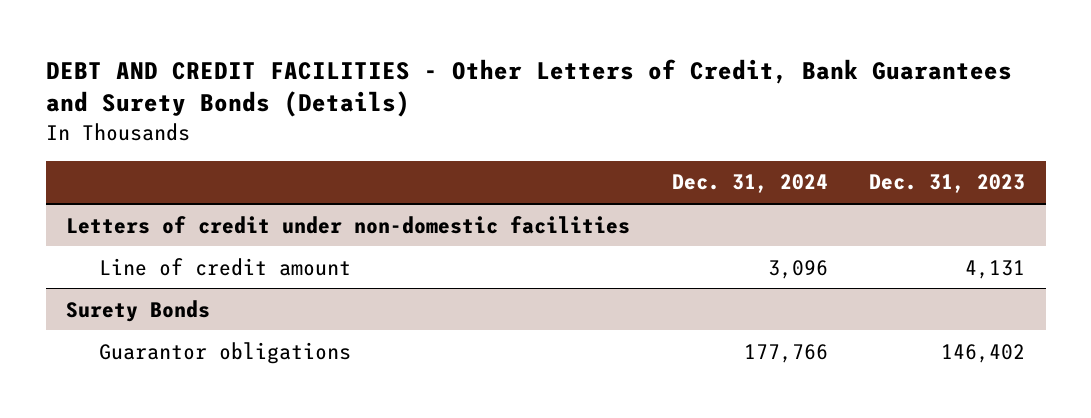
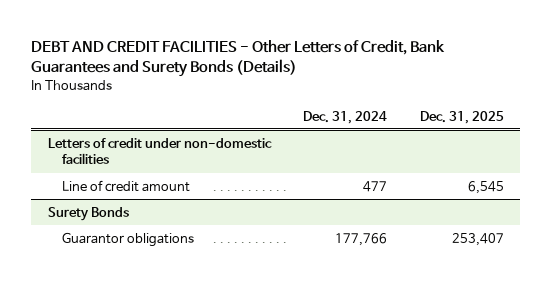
[868,174,1025,194] Dec. 31, 2023 -> none
none -> [419,110,504,124] Dec. 31, 2025
[767,259,828,279] 3,096 -> [363,180,388,192] 477

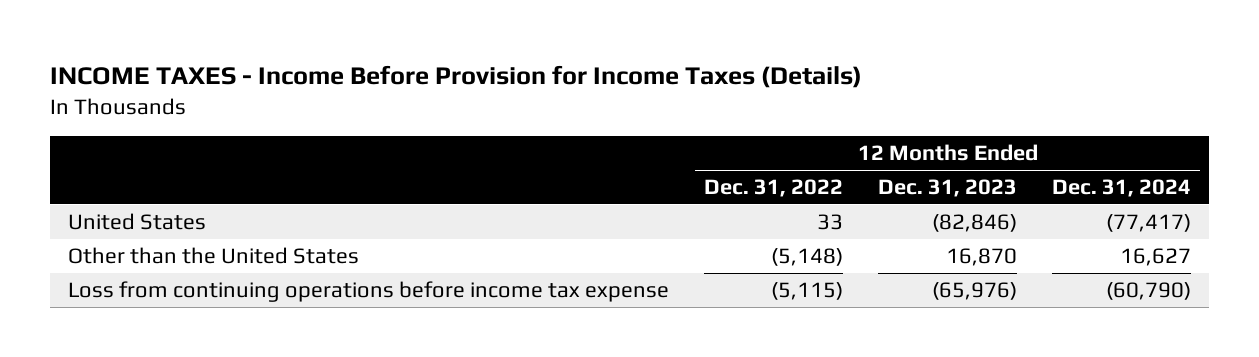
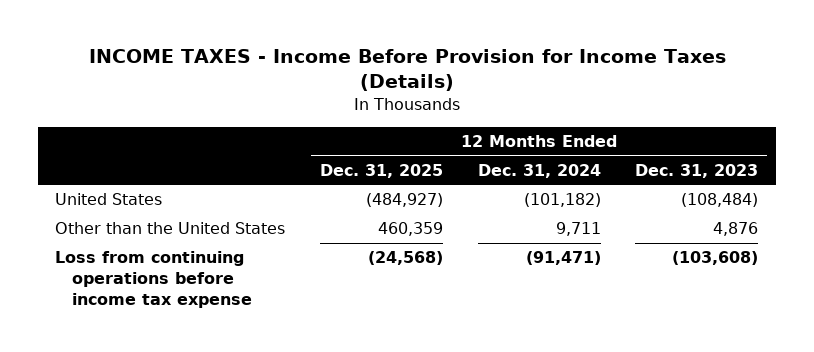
[704,179,844,198] Dec. 31, 2022 -> none
none -> [320,163,444,178] Dec. 31, 2025
[932,214,1018,233] (82,846) -> [681,193,759,208] (108,484)
[1106,214,1192,233] (77,417) -> [523,193,601,208] (101,182)
[946,248,1018,267] 16,870 -> [713,222,759,237] 4,876
[1120,248,1192,267] 16,627 -> [555,222,601,237] 9,711
[932,282,1018,301] (65,976) -> [672,251,759,266] (103,608)
[1106,282,1192,301] (60,790) -> [525,251,601,266] (91,471)

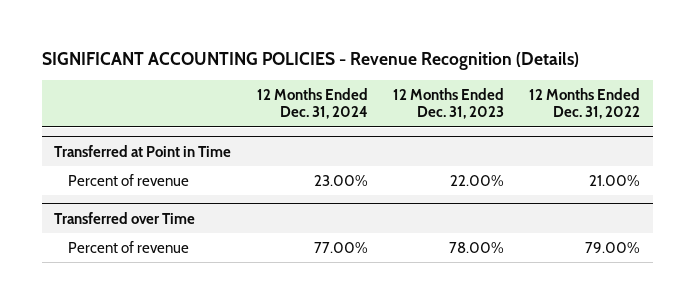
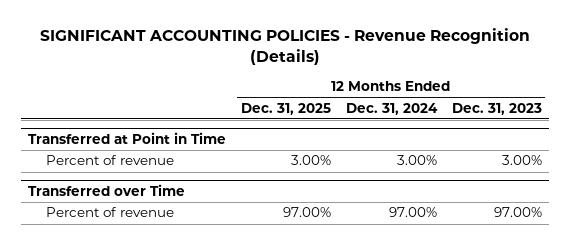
[529,88,641,120] 12 Months Ended Dec. 31, 2022 -> none
none -> [241,102,332,115] Dec. 31, 2025
[313,174,368,186] 23.00% -> [396,155,437,166] 3.00%
[449,174,504,186] 22.00% -> [501,155,542,166] 3.00%
[313,241,368,253] 77.00% -> [388,207,437,218] 97.00%
[448,241,504,253] 78.00% -> [493,207,542,218] 97.00%

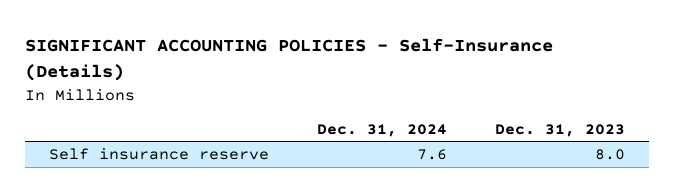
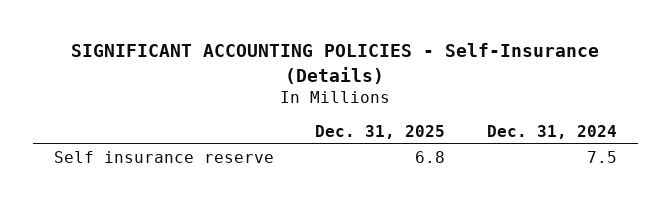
[495,123,626,137] Dec. 31, 2023 -> none
none -> [315,124,446,139] Dec. 31, 2025
[417,149,448,161] 7.6 -> [586,151,617,164] 7.5

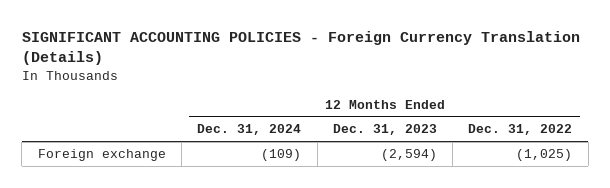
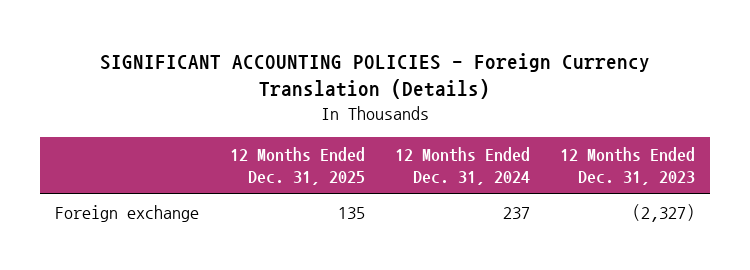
[468,124,573,136] Dec. 31, 2022 -> none
none -> [229,147,365,186] 12 Months Ended Dec. 31, 2025
[261,149,302,162] (109) -> [502,207,530,220] 237
[380,149,437,162] (2,594) -> [632,204,696,223] (2,327)

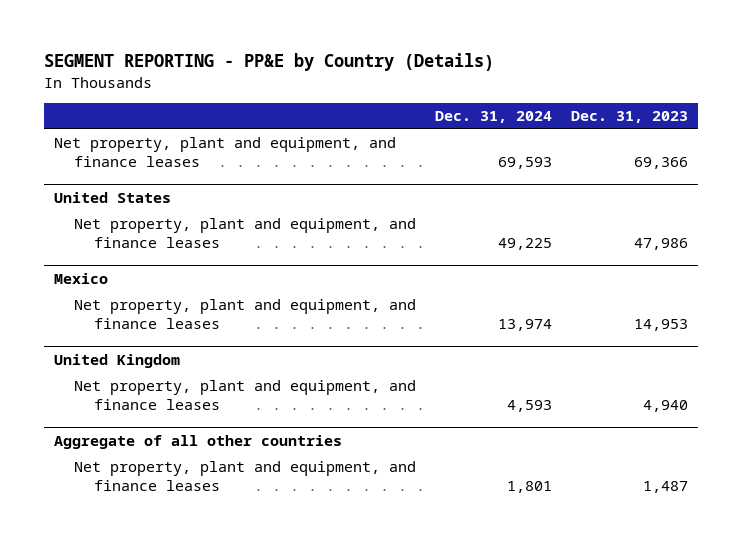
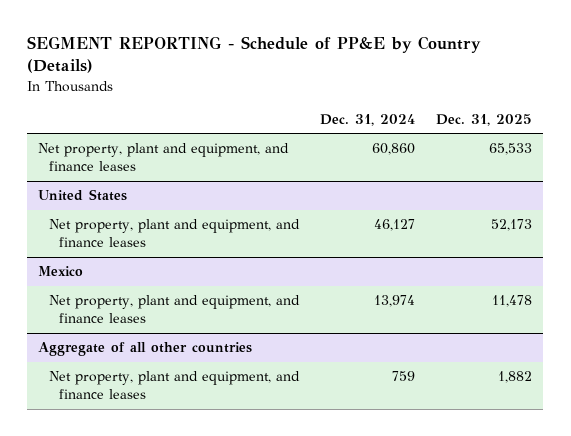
[44,53,495,72] SEGMENT REPORTING - PP&E by Country (Details) -> [27,36,482,74] SEGMENT REPORTING - Schedule of PP&E by Country (Details)
[571,110,689,123] Dec. 31, 2023 -> none
none -> [436,113,533,126] Dec. 31, 2025
[498,157,553,170] 69,593 -> [371,143,415,156] 60,860
[498,238,553,251] 49,225 -> [373,219,415,232] 46,127
[53,353,180,368] United Kingdom -> none
[73,380,416,411] Net property, plant and equipment, and finance leases -> none
[507,481,553,494] 1,801 -> [391,371,415,382] 759

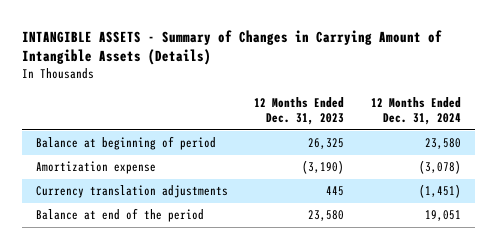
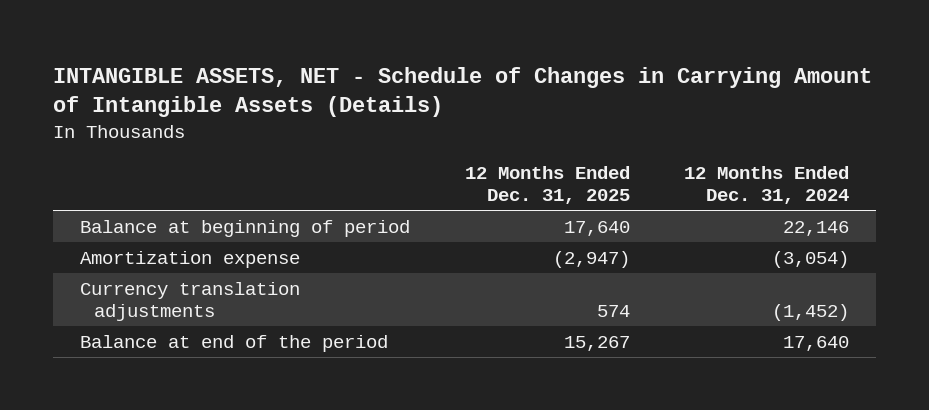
[22,29,443,66] INTANGIBLE ASSETS - Summary of Changes in Carrying Amount of Intangible Assets (Details) -> [53,66,873,118] INTANGIBLE ASSETS, NET - Schedule of Changes in Carrying Amount of Intangible Assets (Details)
[254,96,345,126] 12 Months Ended Dec. 31, 2023 -> none
none -> [464,165,630,204] 12 Months Ended Dec. 31, 2025
[425,138,462,150] 23,580 -> [782,220,849,236] 22,146
[419,160,462,175] (3,078) -> [771,250,849,268] (3,054)
[419,184,462,199] (1,451) -> [771,303,849,321] (1,452)
[425,210,462,222] 19,051 -> [782,335,849,351] 17,640

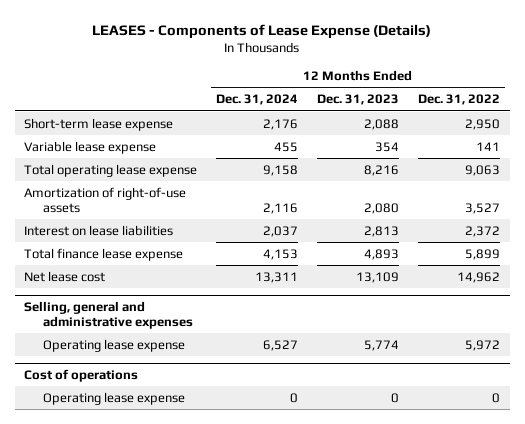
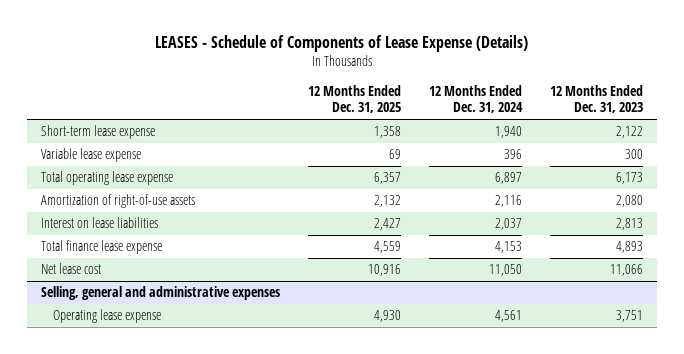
[92,23,432,39] LEASES - Components of Lease Expense (Details) -> [155,35,529,53] LEASES - Schedule of Components of Lease Expense (Details)
[418,94,501,106] Dec. 31, 2022 -> none
none -> [308,85,402,114] 12 Months Ended Dec. 31, 2025
[263,118,299,130] 2,176 -> [495,126,523,139] 1,940
[364,118,400,130] 2,088 -> [615,126,643,139] 2,122
[274,141,299,152] 455 -> [504,149,523,160] 396
[375,141,400,152] 354 -> [624,149,643,160] 300
[263,164,299,176] 9,158 -> [495,172,523,185] 6,897
[364,164,400,176] 8,216 -> [615,172,643,185] 6,173
[255,271,299,283] 13,311 -> [489,264,523,277] 11,050
[356,271,400,283] 13,109 -> [609,264,643,277] 11,066
[24,369,139,383] Cost of operations -> none
[43,391,186,405] Operating lease expense -> none
[263,339,299,351] 6,527 -> [495,310,523,323] 4,561
[364,339,400,351] 5,774 -> [615,310,643,323] 3,751

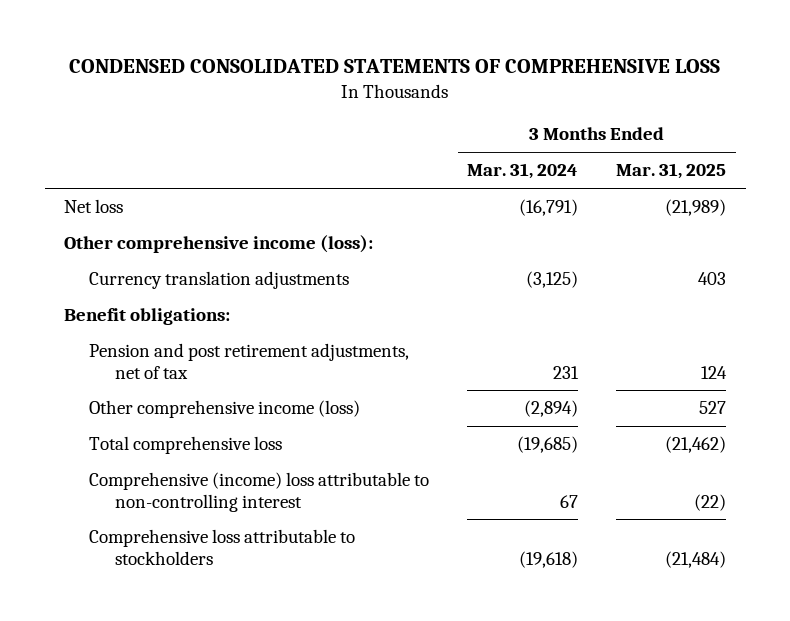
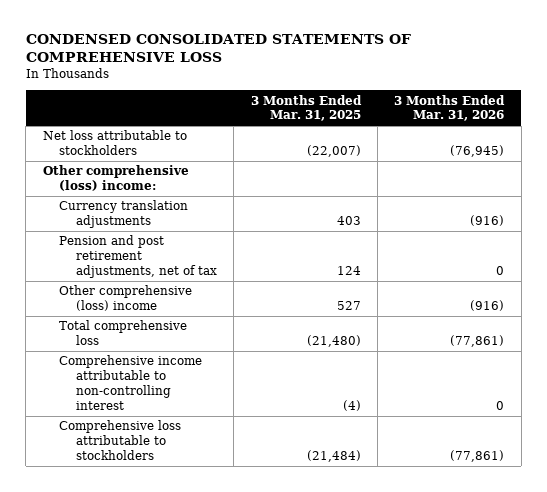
[467,163,579,180] Mar. 31, 2024 -> none
none -> [394,94,506,122] 3 Months Ended Mar. 31, 2026
[63,199,123,214] Net loss -> none
none -> [42,130,187,156] Net loss attributable to stockholders
[63,235,373,254] Other comprehensive income (loss): -> [42,165,189,192] Other comprehensive (loss) income:
[63,308,230,326] Benefit obligations: -> none
[89,400,361,419] Other comprehensive income (loss) -> [59,285,193,312] Other comprehensive (loss) income
[665,436,727,454] (21,462) -> [306,335,361,348] (21,480)
[89,472,430,512] Comprehensive (income) loss attributable to non-controlling interest -> [59,355,203,410] Comprehensive income attributable to non-controlling interest
[694,493,727,511] (22) -> [342,399,361,411] (4)

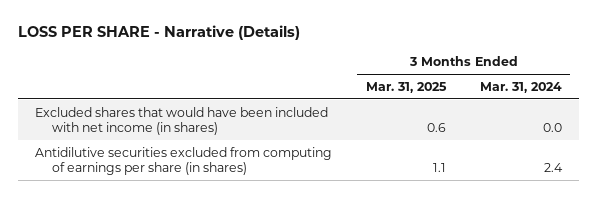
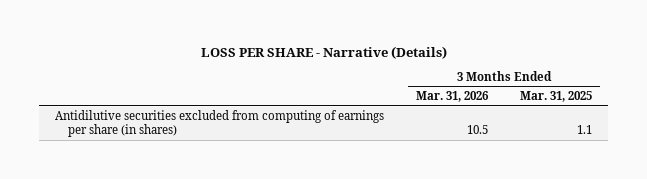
[479,81,562,93] Mar. 31, 2024 -> none
none -> [416,91,490,103] Mar. 31, 2026
[34,106,328,135] Excluded shares that would have been included with net income (in shares) -> none

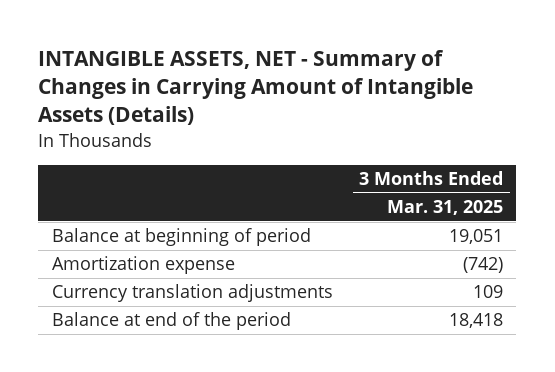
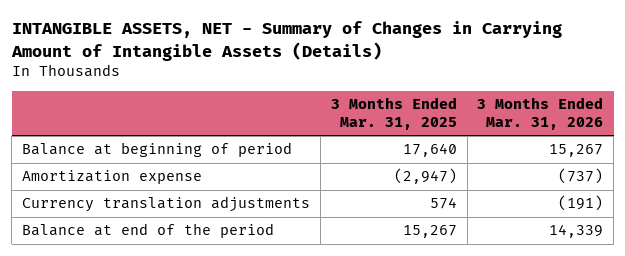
none -> [477,96,604,130] 3 Months Ended Mar. 31, 2026
[449,229,504,245] 19,051 -> [402,143,457,158] 17,640
[463,257,504,274] (742) -> [393,168,457,185] (2,947)
[473,285,504,299] 109 -> [429,197,457,210] 574
[449,313,504,329] 18,418 -> [402,225,457,239] 15,267

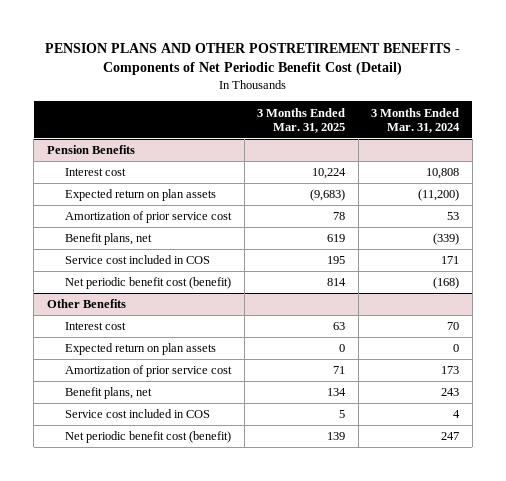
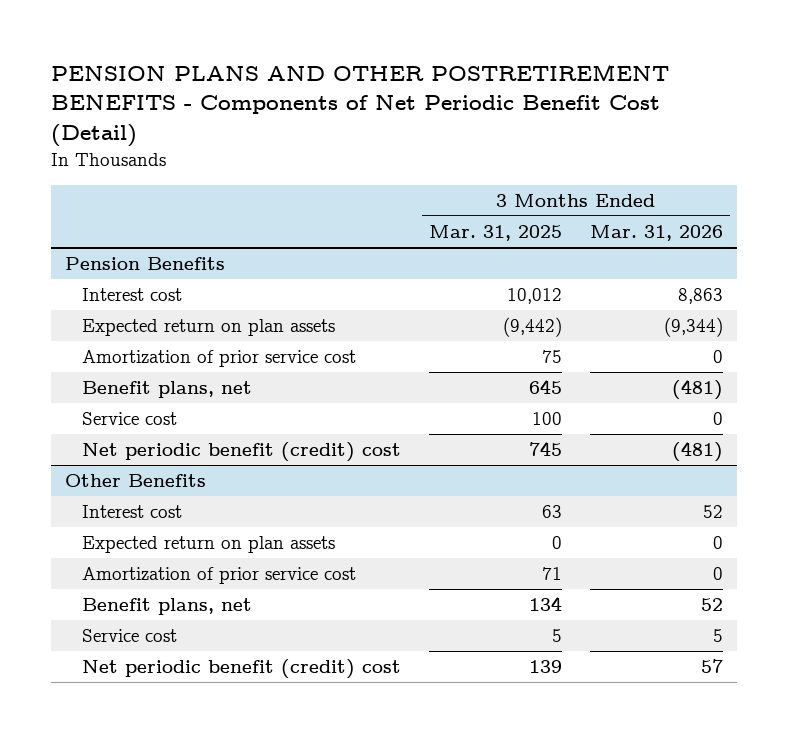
[371,107,461,133] 3 Months Ended Mar. 31, 2024 -> none
none -> [590,225,724,242] Mar. 31, 2026
[312,168,347,180] 10,224 -> [507,288,563,305] 10,012
[310,189,346,202] (9,683) -> [503,317,563,338] (9,442)
[333,212,346,221] 78 -> [542,350,563,364] 75
[327,234,346,243] 619 -> [529,379,563,395] 645
[65,255,211,265] Service cost included in COS -> [81,412,177,426] Service cost
[327,256,346,265] 195 -> [532,412,563,426] 100
[65,277,232,290] Net periodic benefit cost (benefit) -> [81,442,401,463] Net periodic benefit (credit) cost
[327,278,347,287] 814 -> [529,441,563,457] 745
[65,409,211,419] Service cost included in COS -> [81,629,177,643] Service cost
[65,431,232,444] Net periodic benefit cost (benefit) -> [81,659,401,680] Net periodic benefit (credit) cost

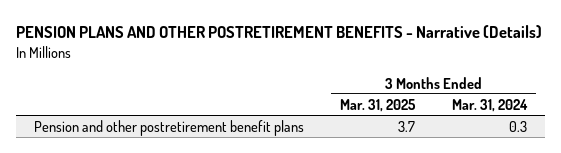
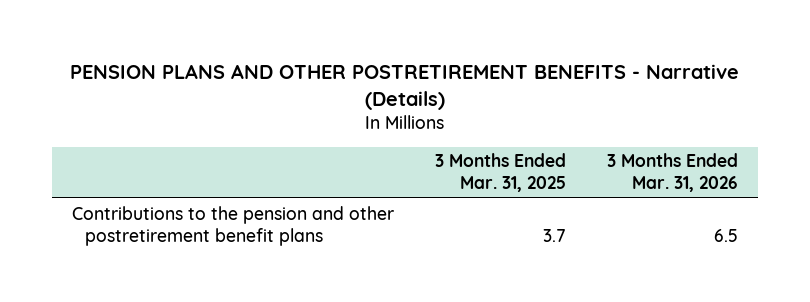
[451,98,528,112] Mar. 31, 2024 -> none
none -> [606,153,738,193] 3 Months Ended Mar. 31, 2026
[34,119,305,136] Pension and other postretirement benefit plans -> [72,205,395,246] Contributions to the pension and other postretirement benefit plans

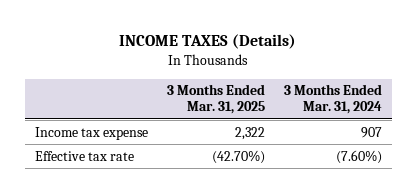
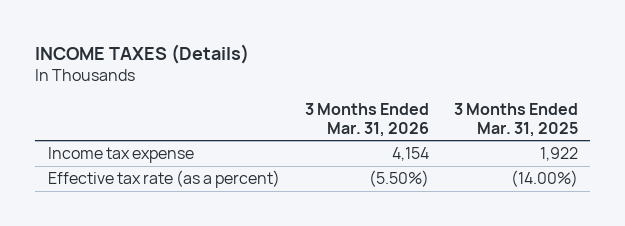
[284,84,383,115] 3 Months Ended Mar. 31, 2024 -> none
none -> [304,102,429,137] 3 Months Ended Mar. 31, 2026
[234,126,265,140] 2,322 -> [539,147,578,162] 1,922
[34,150,134,161] Effective tax rate -> [47,170,280,189] Effective tax rate (as a percent)
[211,149,265,164] (42.70%) -> [510,170,578,188] (14.00%)

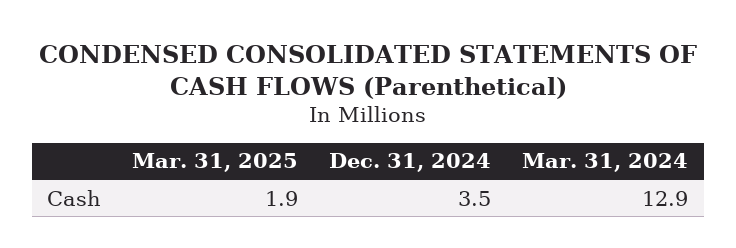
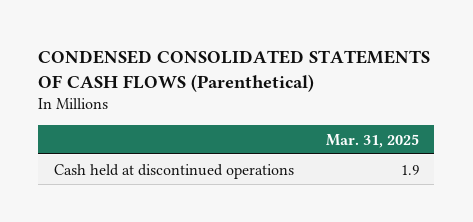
[329,153,492,173] Dec. 31, 2024 -> none
[522,153,689,173] Mar. 31, 2024 -> none
[47,189,102,206] Cash -> [54,163,295,179] Cash held at discontinued operations

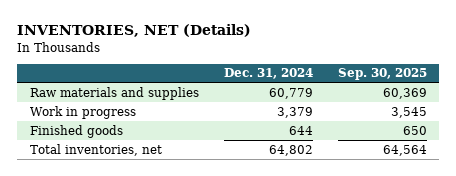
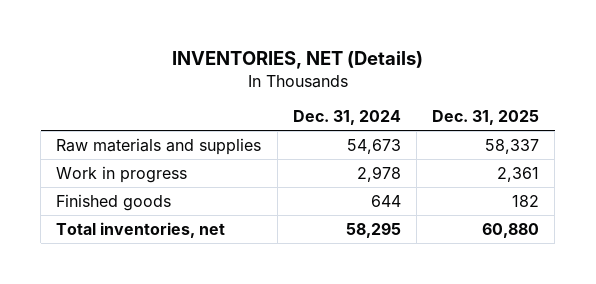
[337,68,427,81] Sep. 30, 2025 -> none
none -> [432,110,540,126] Dec. 31, 2025
[268,87,313,99] 60,779 -> [346,138,401,154] 54,673
[276,106,313,118] 3,379 -> [356,165,401,182] 2,978
[268,144,313,156] 64,802 -> [345,221,401,238] 58,295

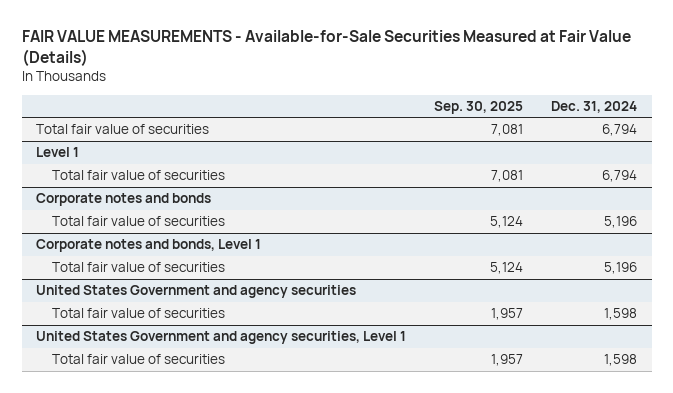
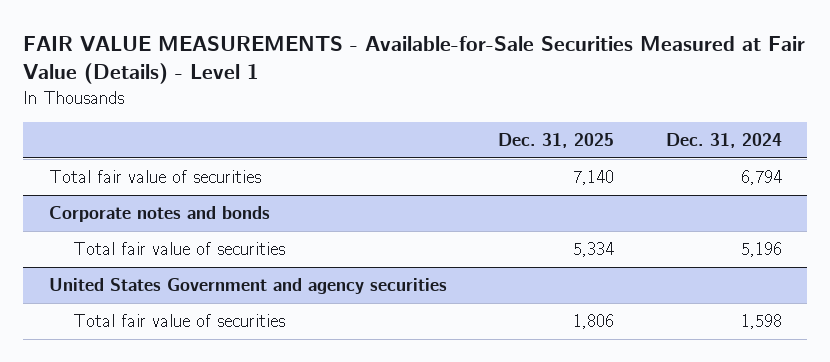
[21,30,631,67] FAIR VALUE MEASUREMENTS - Available-for-Sale Securities Measured at Fair Value (Details) -> [23,36,806,85] FAIR VALUE MEASUREMENTS - Available-for-Sale Securities Measured at Fair Value (Details) - Level 1
[434,100,524,114] Sep. 30, 2025 -> none
none -> [498,133,615,149] Dec. 31, 2025
[35,147,79,158] Level 1 -> none
[51,170,225,181] Total fair value of securities -> none
[35,239,261,253] Corporate notes and bonds, Level 1 -> none
[51,262,225,273] Total fair value of securities -> none
[35,331,406,345] United States Government and agency securities, Level 1 -> none
[51,354,225,365] Total fair value of securities -> none

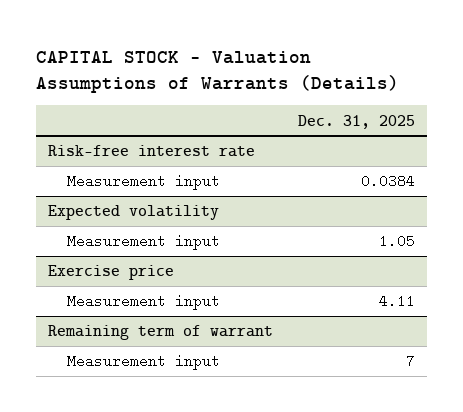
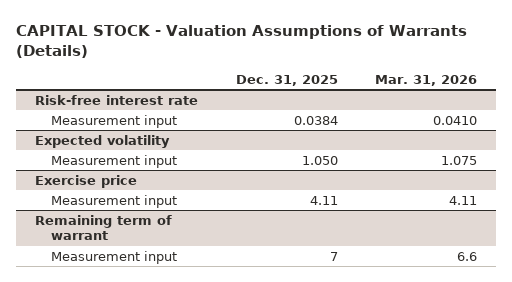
none -> [375,74,478,86] Mar. 31, 2026
[378,234,415,249] 1.05 -> [301,155,338,165] 1.050

